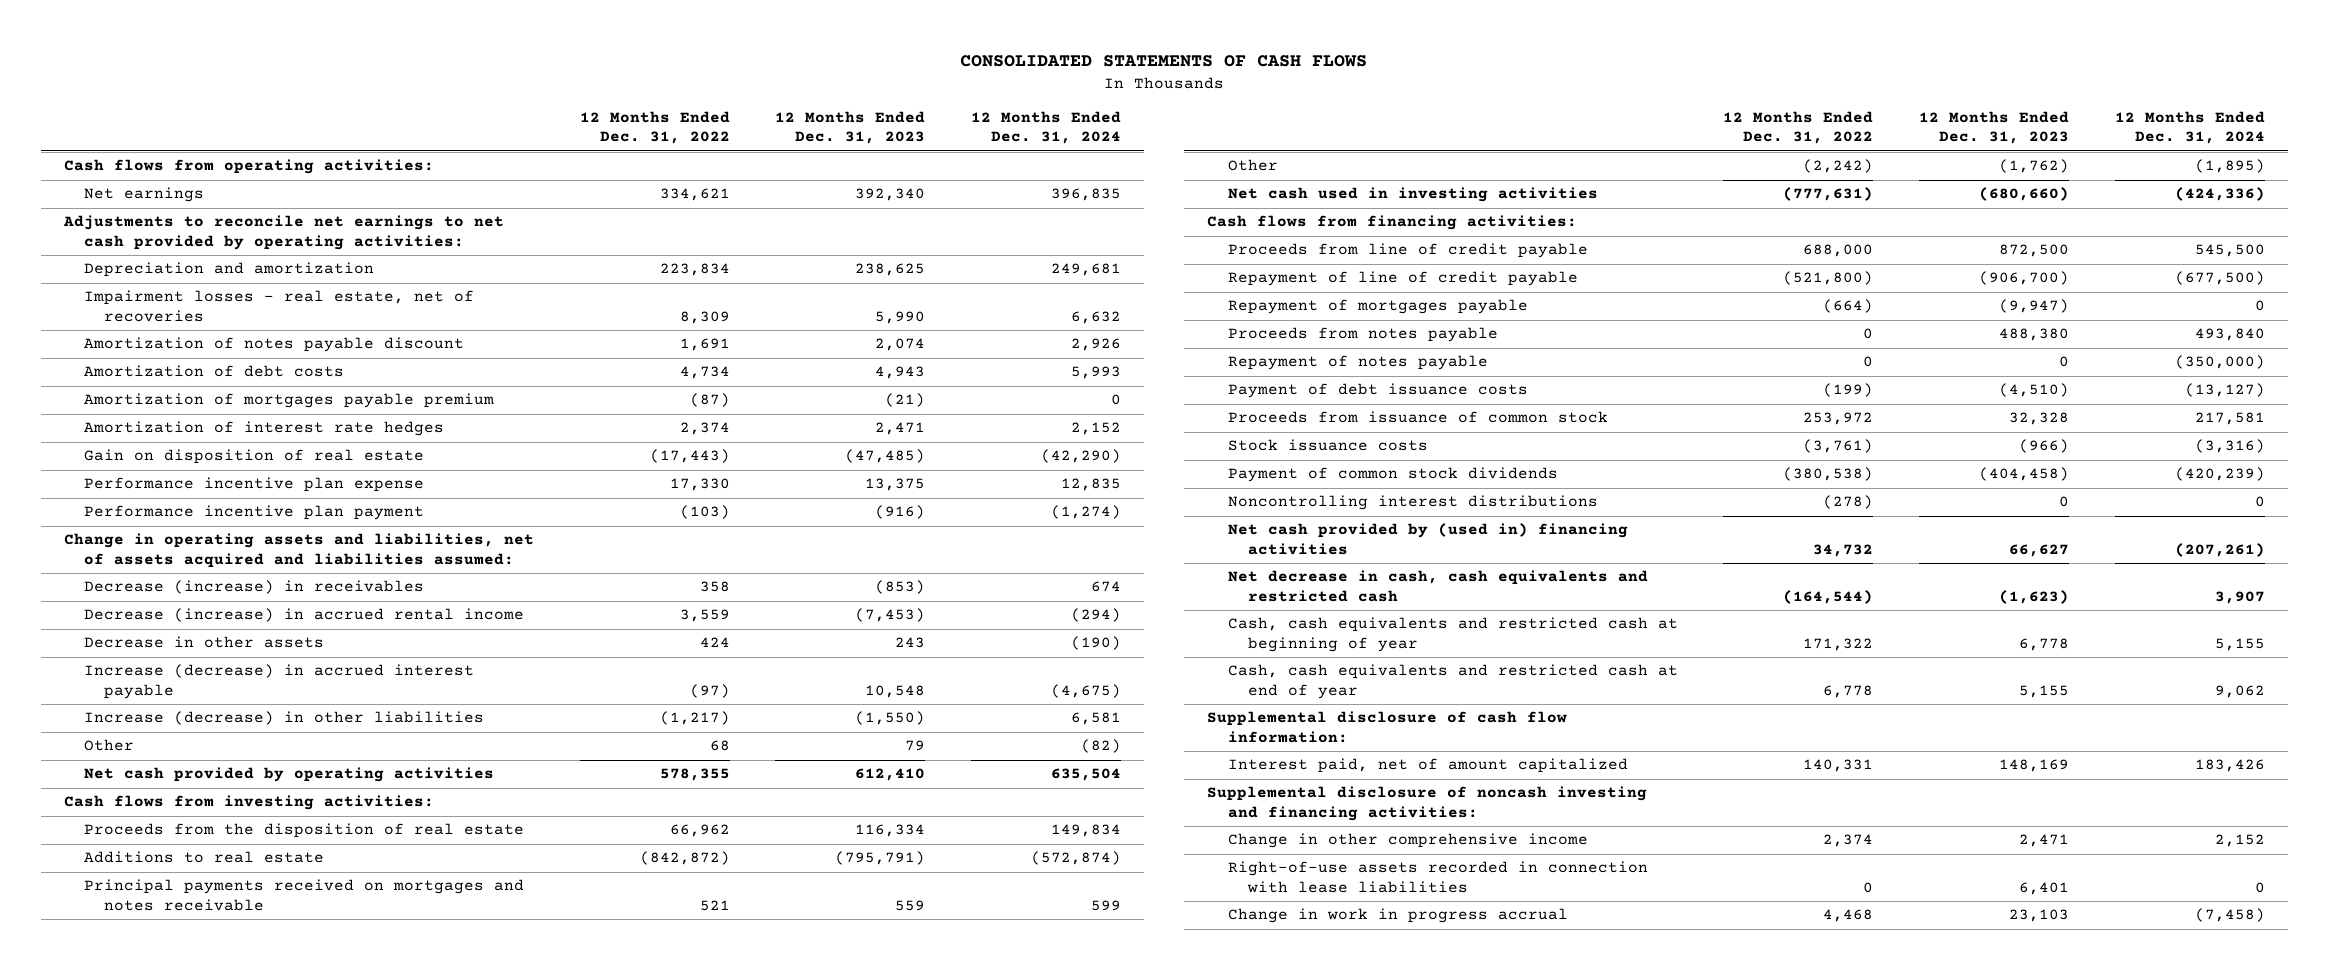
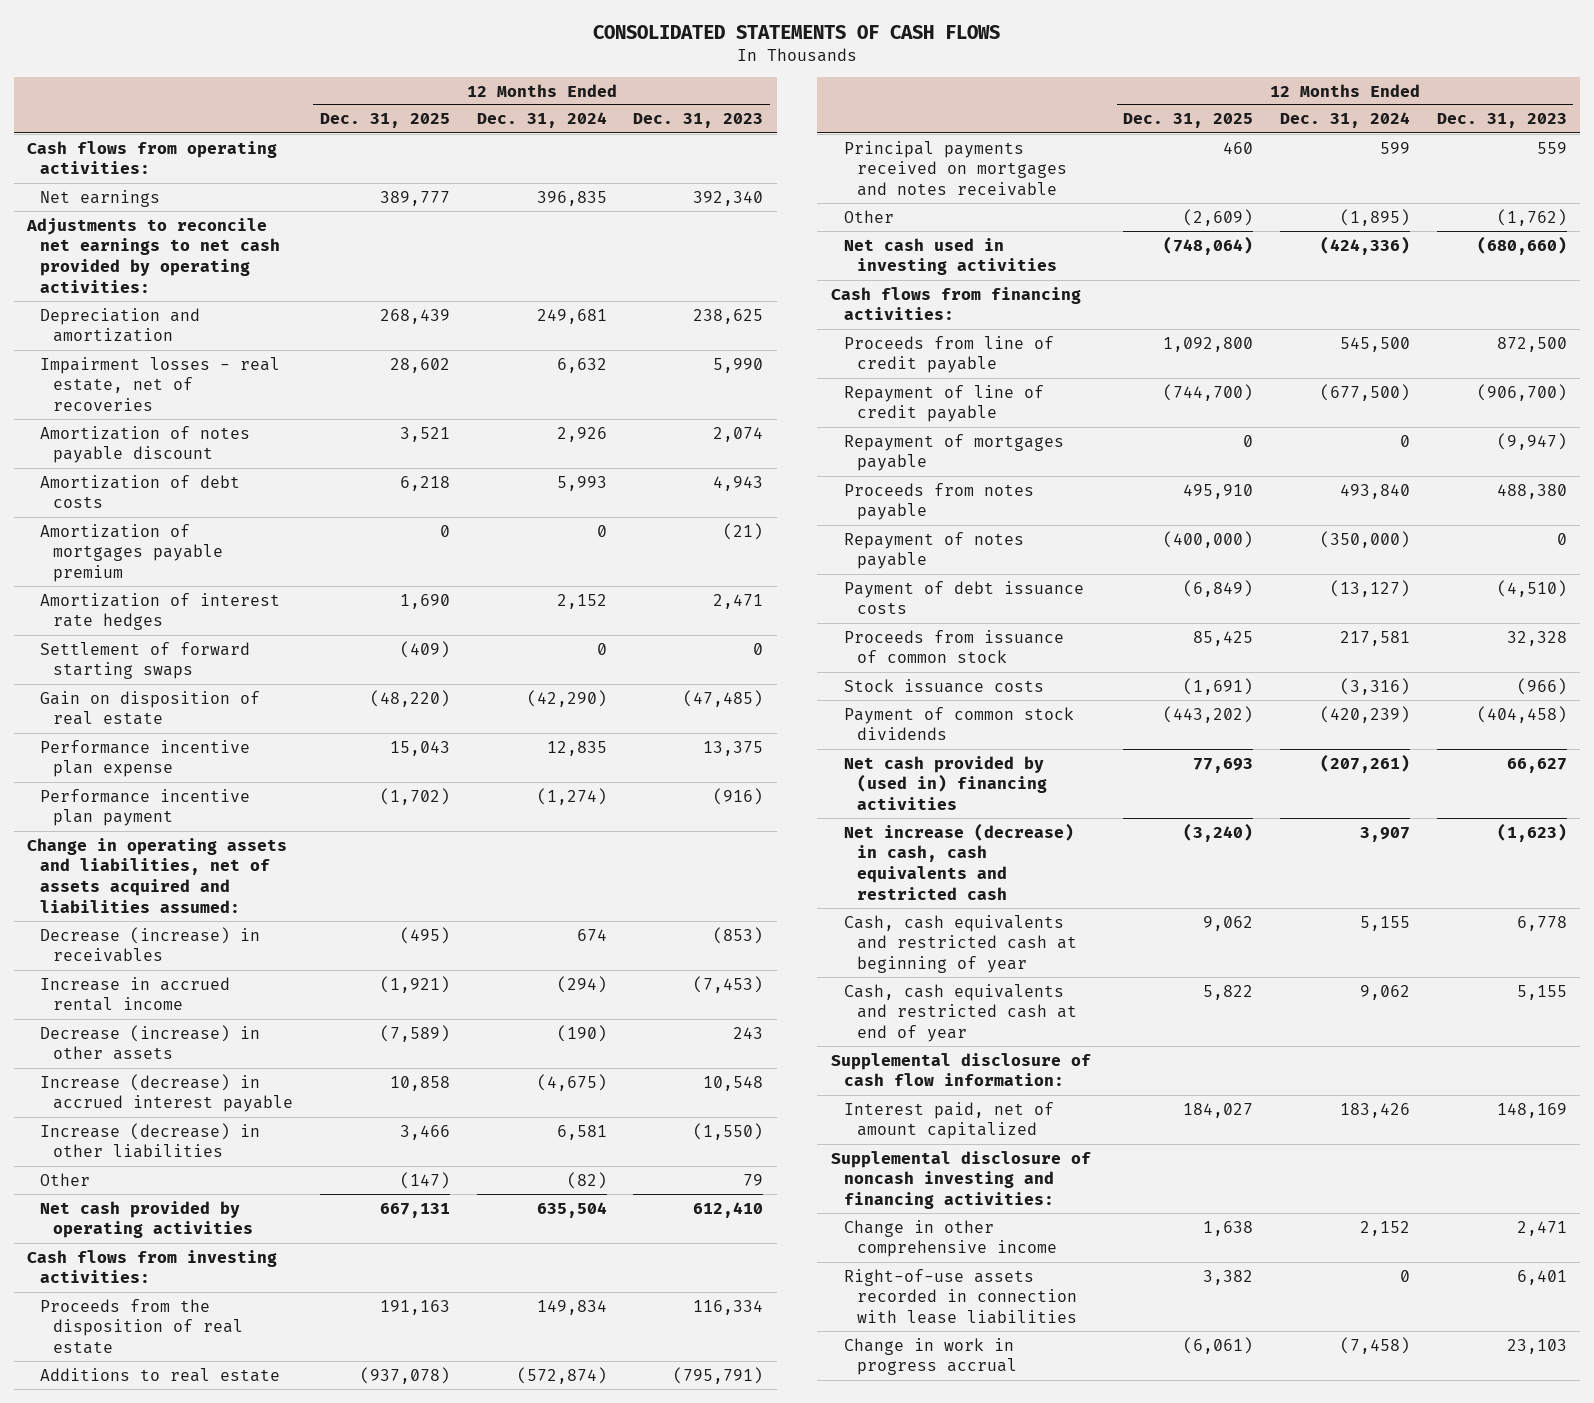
[579,111,730,145] 12 Months Ended Dec. 31, 2022 -> none
none -> [319,113,450,129] Dec. 31, 2025
none -> [40,641,251,680] Settlement of forward starting swaps
[83,608,524,623] Decrease (increase) in accrued rental income -> [40,976,231,1012] Increase in accrued rental income
[83,636,324,649] Decrease in other assets -> [40,1024,261,1061] Decrease (increase) in other assets
[1227,495,1598,511] Noncontrolling interest distributions -> none
[1227,570,1648,602] Net decrease in cash, cash equivalents and restricted cash -> [843,822,1074,900] Net increase (decrease) in cash, cash equivalents and restricted cash

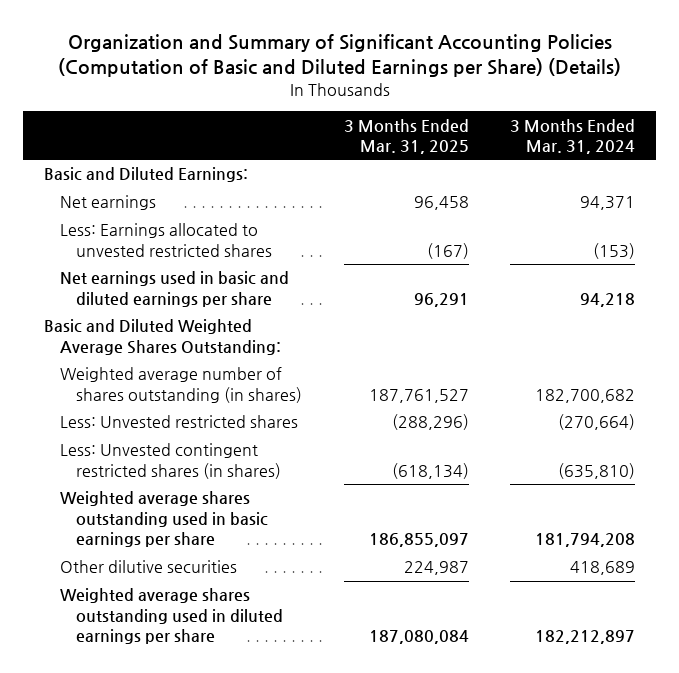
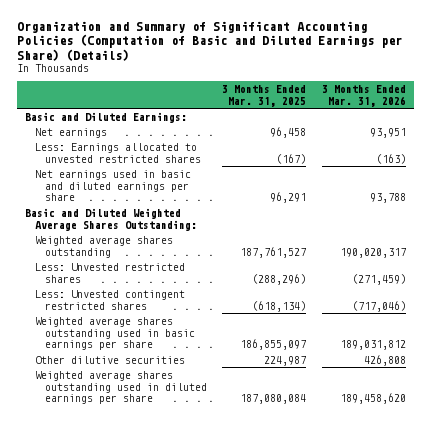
[510,118,636,155] 3 Months Ended Mar. 31, 2024 -> none
none -> [321,85,406,107] 3 Months Ended Mar. 31, 2026
[60,367,303,403] Weighted average number of shares outstanding (in shares) -> [34,235,173,258] Weighted average shares outstanding
[60,443,282,479] Less: Unvested contingent restricted shares (in shares) -> [34,289,185,310] Less: Unvested contingent restricted shares

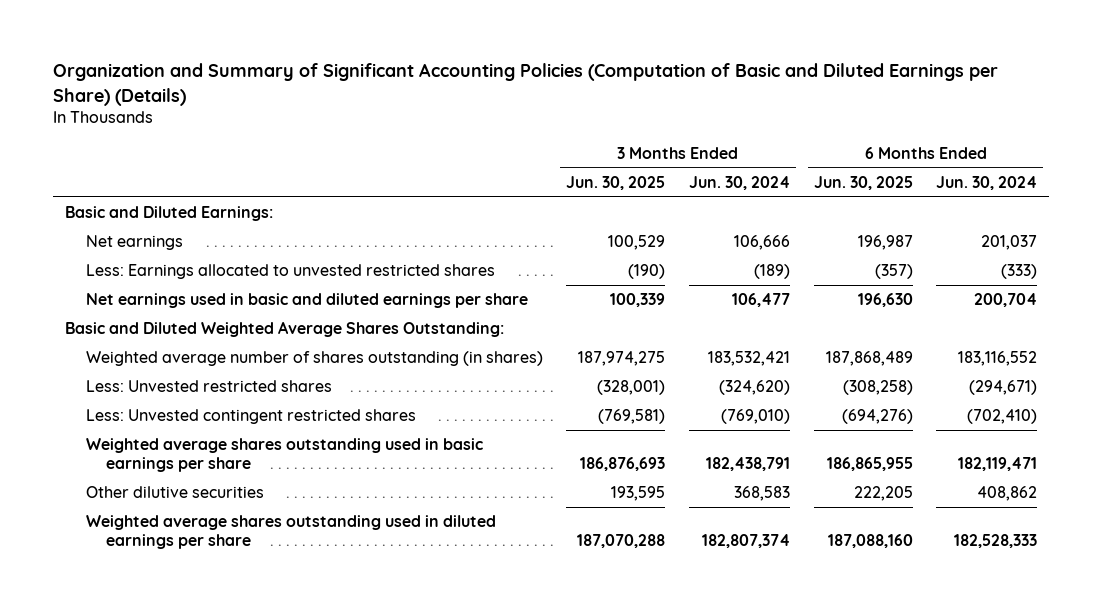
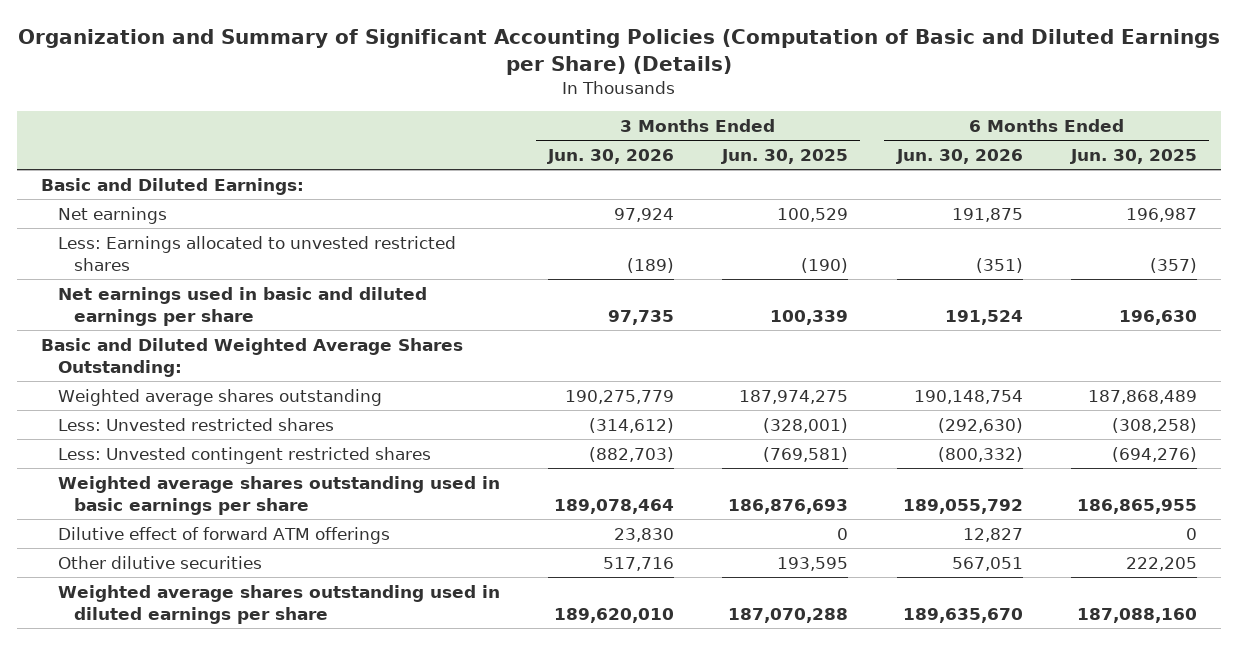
[688,176,790,191] Jun. 30, 2024 -> none
[936,176,1038,191] Jun. 30, 2024 -> none
none -> [546,149,674,165] Jun. 30, 2026
none -> [895,149,1023,165] Jun. 30, 2026
[85,351,543,367] Weighted average number of shares outstanding (in shares) -> [57,388,382,406] Weighted average shares outstanding
none -> [57,526,390,544] Dilutive effect of forward ATM offerings

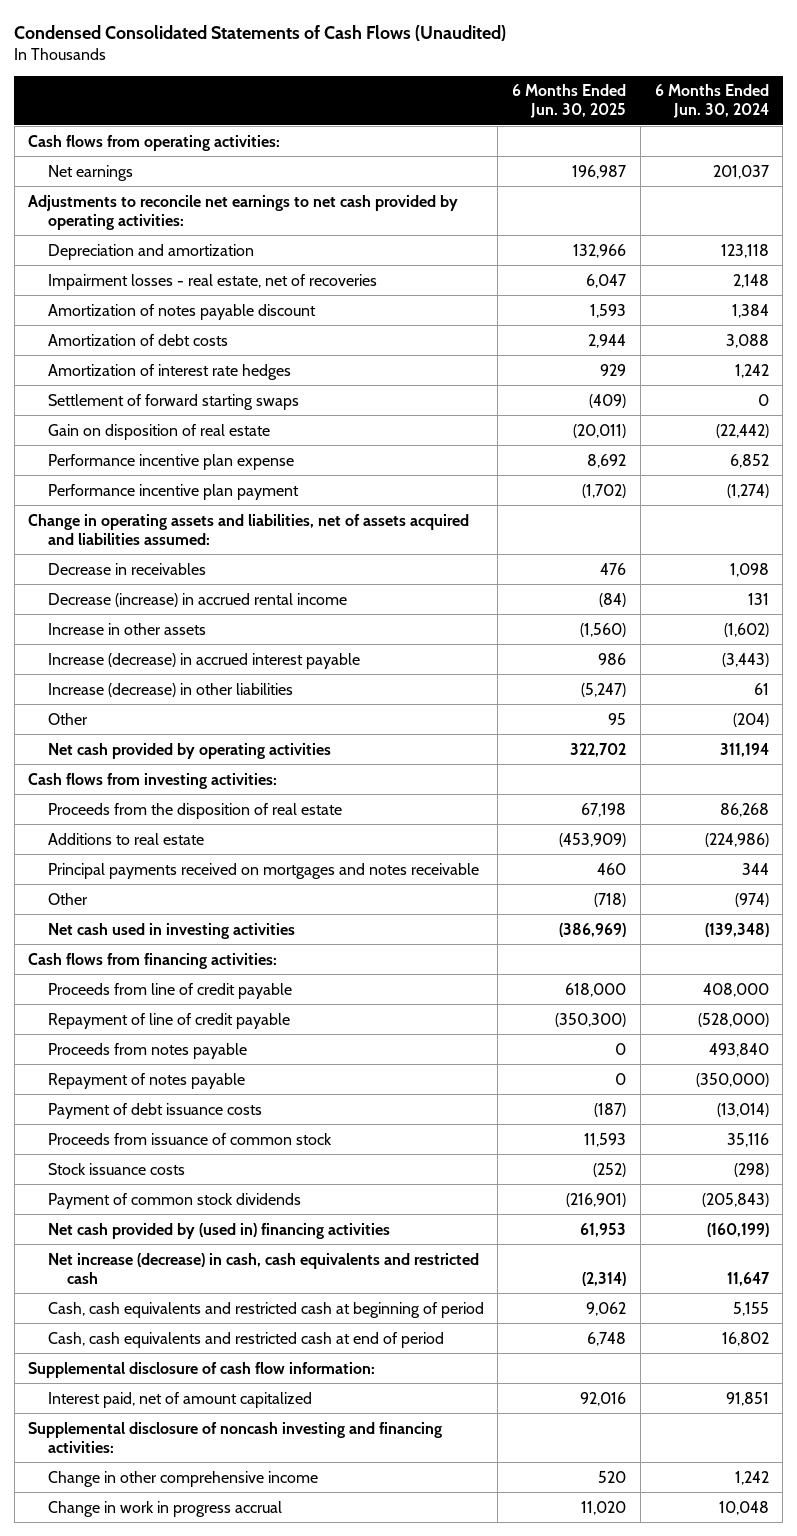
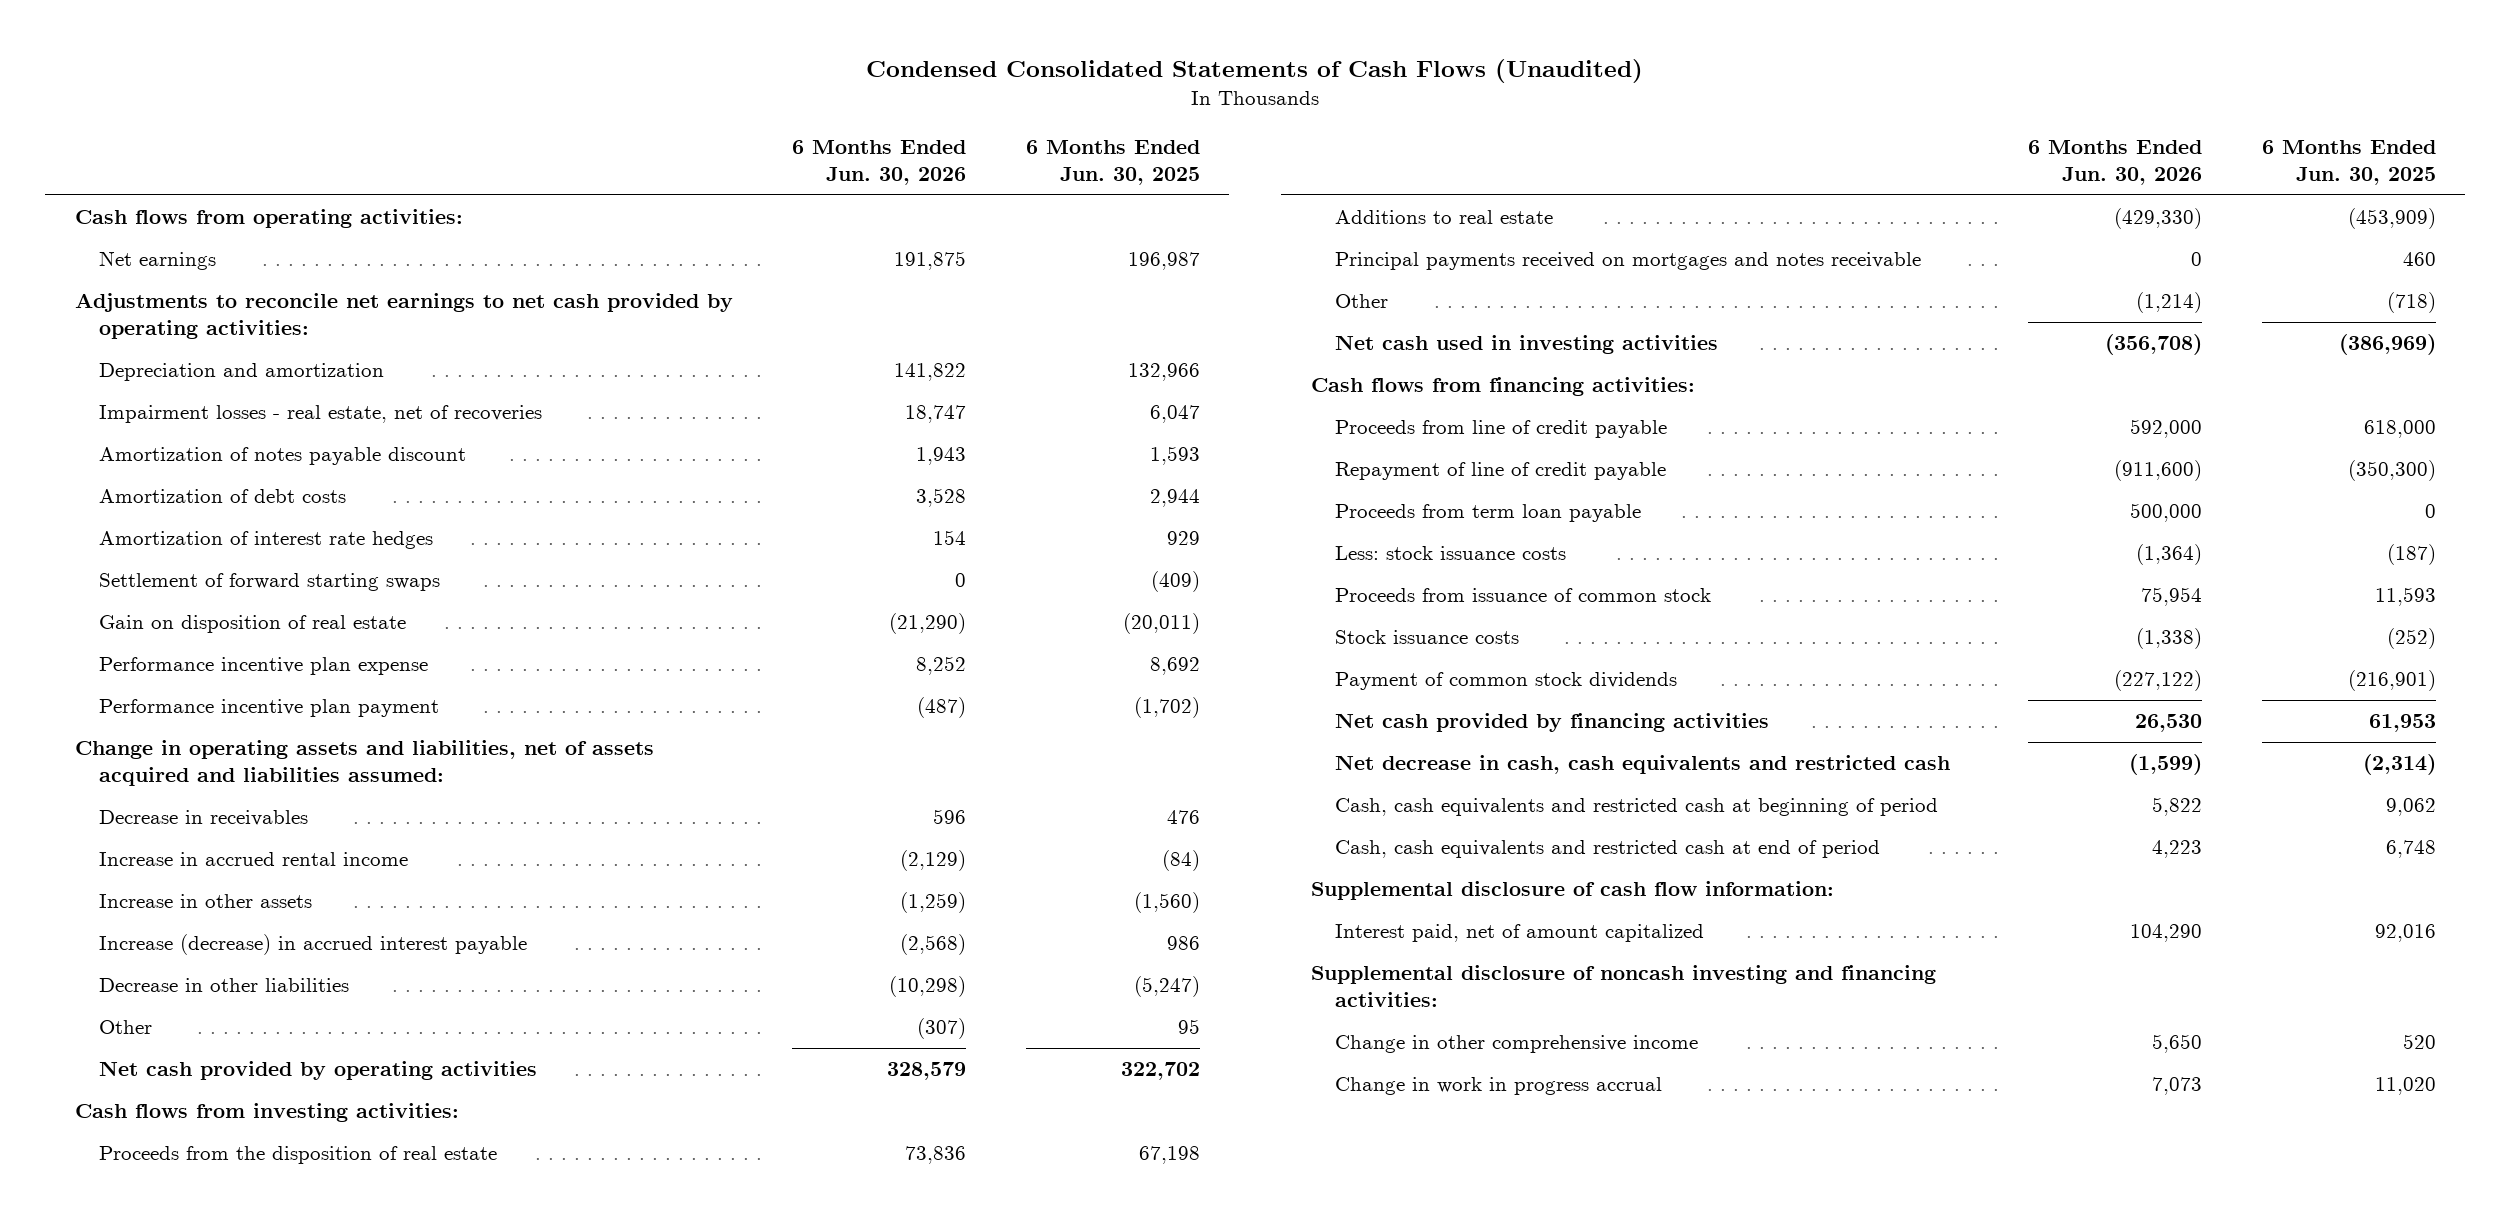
[654,84,769,119] 6 Months Ended Jun. 30, 2024 -> none
none -> [792,139,967,185] 6 Months Ended Jun. 30, 2026
[47,592,347,607] Decrease (increase) in accrued rental income -> [99,852,409,867] Increase in accrued rental income
[47,682,293,697] Increase (decrease) in other liabilities -> [99,978,350,993] Decrease in other liabilities
[47,1072,245,1089] Repayment of notes payable -> none
[47,1042,247,1059] Proceeds from notes payable -> [1335,504,1642,523] Proceeds from term loan payable
[47,1102,262,1119] Payment of debt issuance costs -> [1335,546,1567,561] Less: stock issuance costs
[47,1222,390,1239] Net cash provided by (used in) financing activities -> [1335,713,1770,733] Net cash provided by financing activities
[47,1252,479,1284] Net increase (decrease) in cash, cash equivalents and restricted cash -> [1335,755,1951,775] Net decrease in cash, cash equivalents and restricted cash

